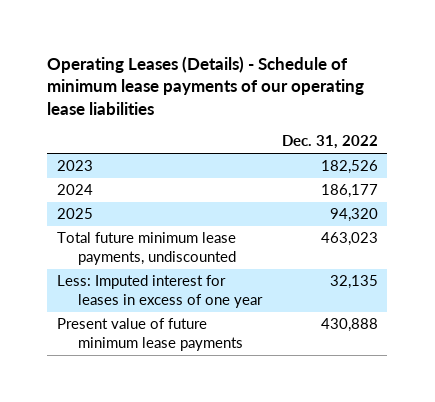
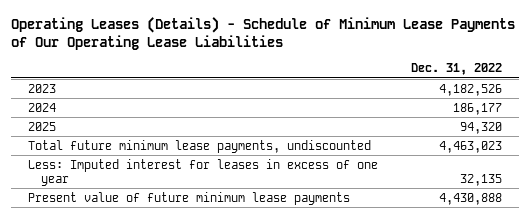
[47,55,365,115] Operating Leases (Details) - Schedule of minimum lease payments of our operating lease liabilities -> [10,16,515,50] Operating Leases (Details) - Schedule of Minimum Lease Payments of Our Operating Lease Liabilities
[320,160,378,175] 182,526 -> [439,83,503,96] 4,182,526
[320,232,378,247] 463,023 -> [439,140,503,153] 4,463,023
[320,318,378,333] 430,888 -> [439,192,503,205] 4,430,888

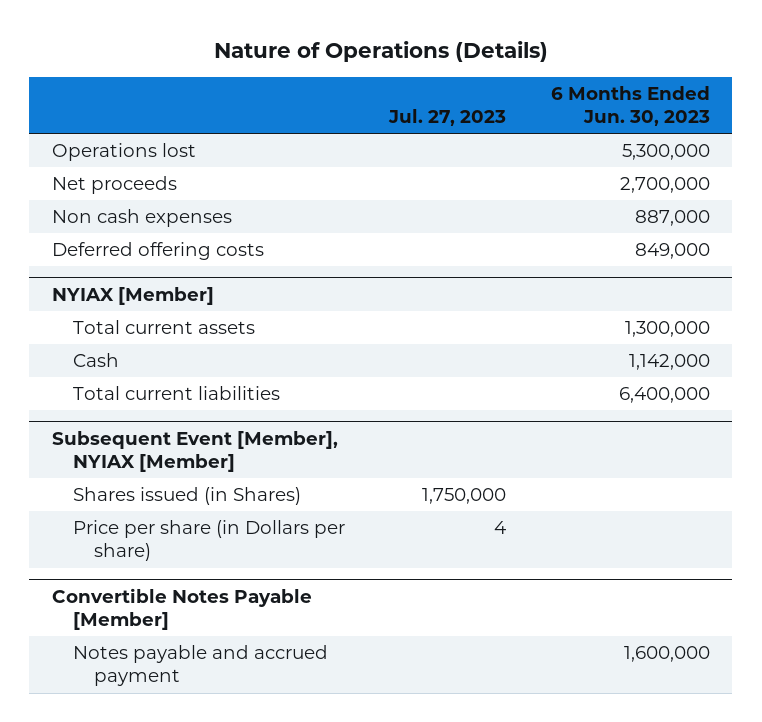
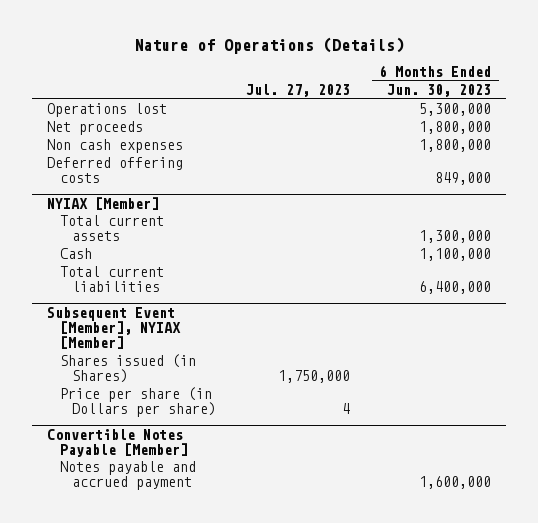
[619,177,710,194] 2,700,000 -> [419,121,492,135] 1,800,000
[634,210,710,227] 887,000 -> [419,139,492,153] 1,800,000
[628,354,710,371] 1,142,000 -> [419,248,492,262] 1,100,000

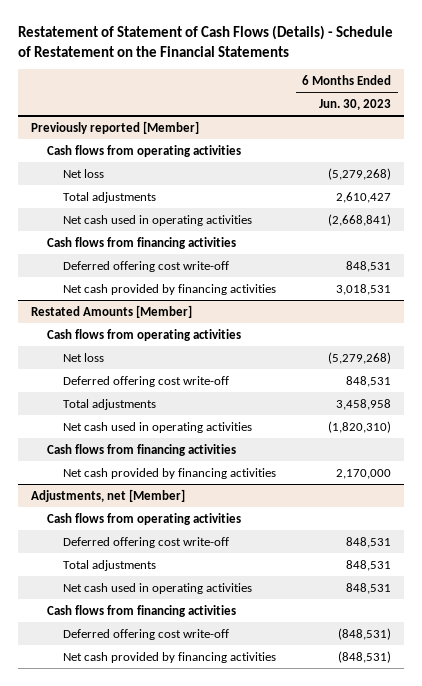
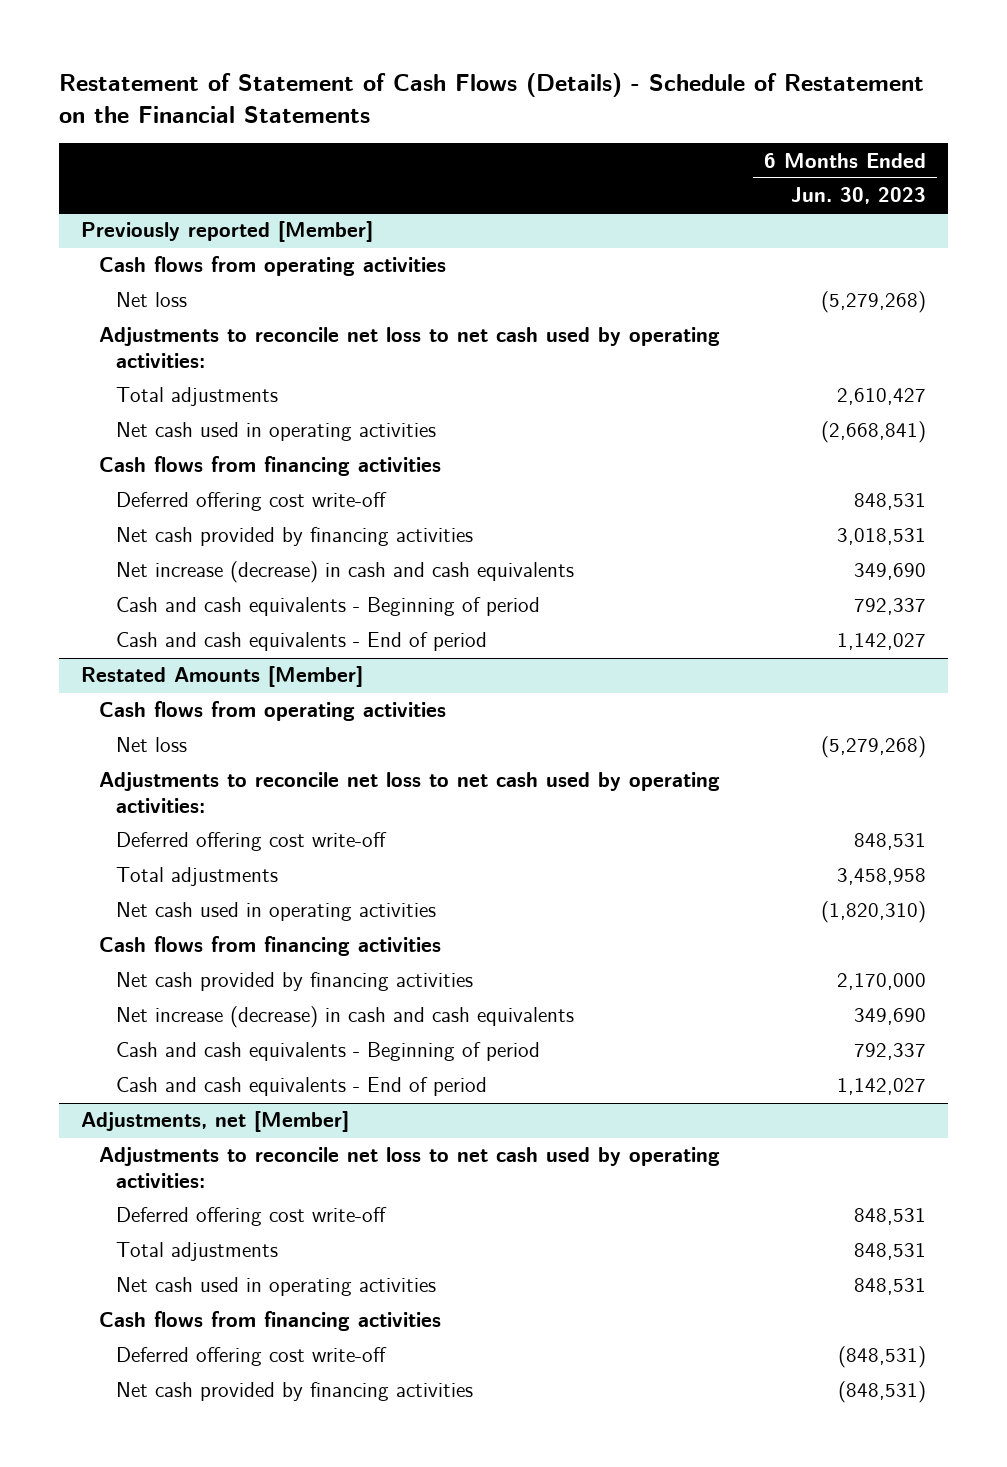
none -> [98,327,720,369] Adjustments to reconcile net loss to net cash used by operating activities:
none -> [116,561,575,584] Net increase (decrease) in cash and cash equivalents
none -> [116,597,541,617] Cash and cash equivalents - Beginning of period
none -> [116,632,488,652] Cash and cash equivalents - End of period
none -> [98,772,720,814] Adjustments to reconcile net loss to net cash used by operating activities:
none -> [116,1006,575,1029] Net increase (decrease) in cash and cash equivalents
none -> [116,1042,541,1062] Cash and cash equivalents - Beginning of period
none -> [116,1077,488,1097] Cash and cash equivalents - End of period
[46,512,241,525] Cash flows from operating activities -> none
none -> [98,1147,720,1189] Adjustments to reconcile net loss to net cash used by operating activities:

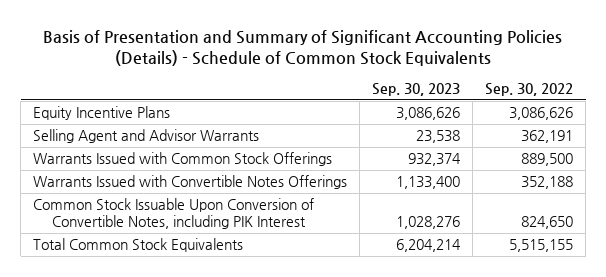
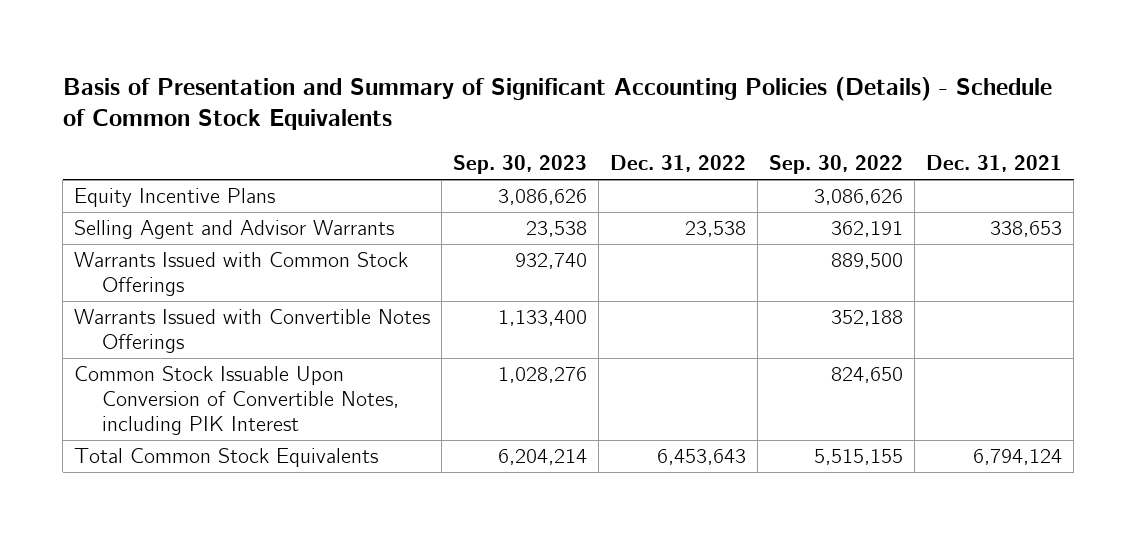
none -> [610,155,747,173] Dec. 31, 2022
none -> [926,155,1063,173] Dec. 31, 2021
[408,153,462,167] 932,374 -> [515,253,588,270] 932,740

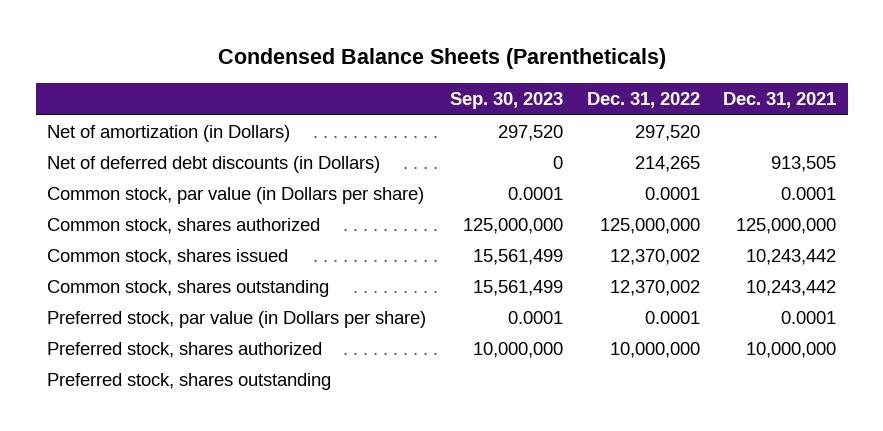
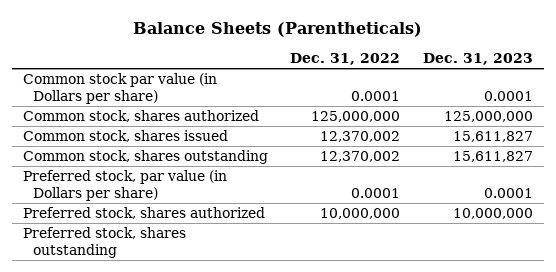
[217,48,666,70] Condensed Balance Sheets (Parentheticals) -> [132,21,422,37] Balance Sheets (Parentheticals)
[449,92,563,110] Sep. 30, 2023 -> none
[723,92,837,109] Dec. 31, 2021 -> none
none -> [422,53,533,66] Dec. 31, 2023
[47,125,291,143] Net of amortization (in Dollars) -> none
[47,156,381,174] Net of deferred debt discounts (in Dollars) -> none
[47,187,425,205] Common stock, par value (in Dollars per share) -> [23,73,218,104] Common stock par value (in Dollars per share)

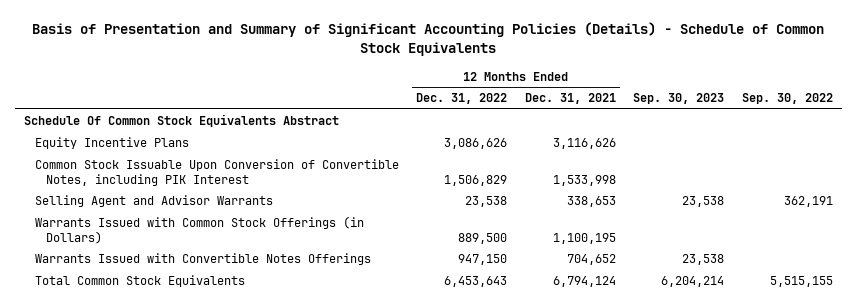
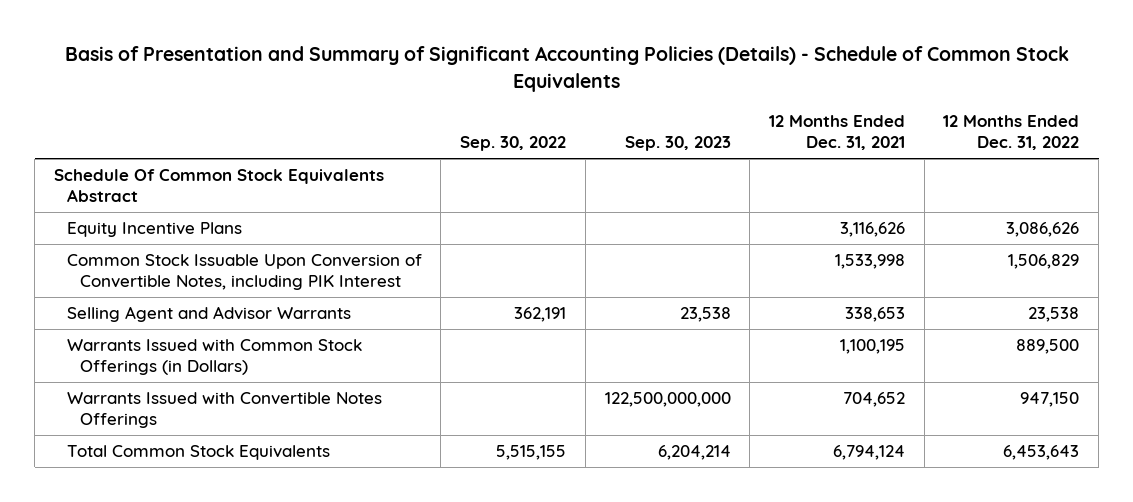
[682,254,725,266] 23,538 -> [604,392,731,408] 122,500,000,000

